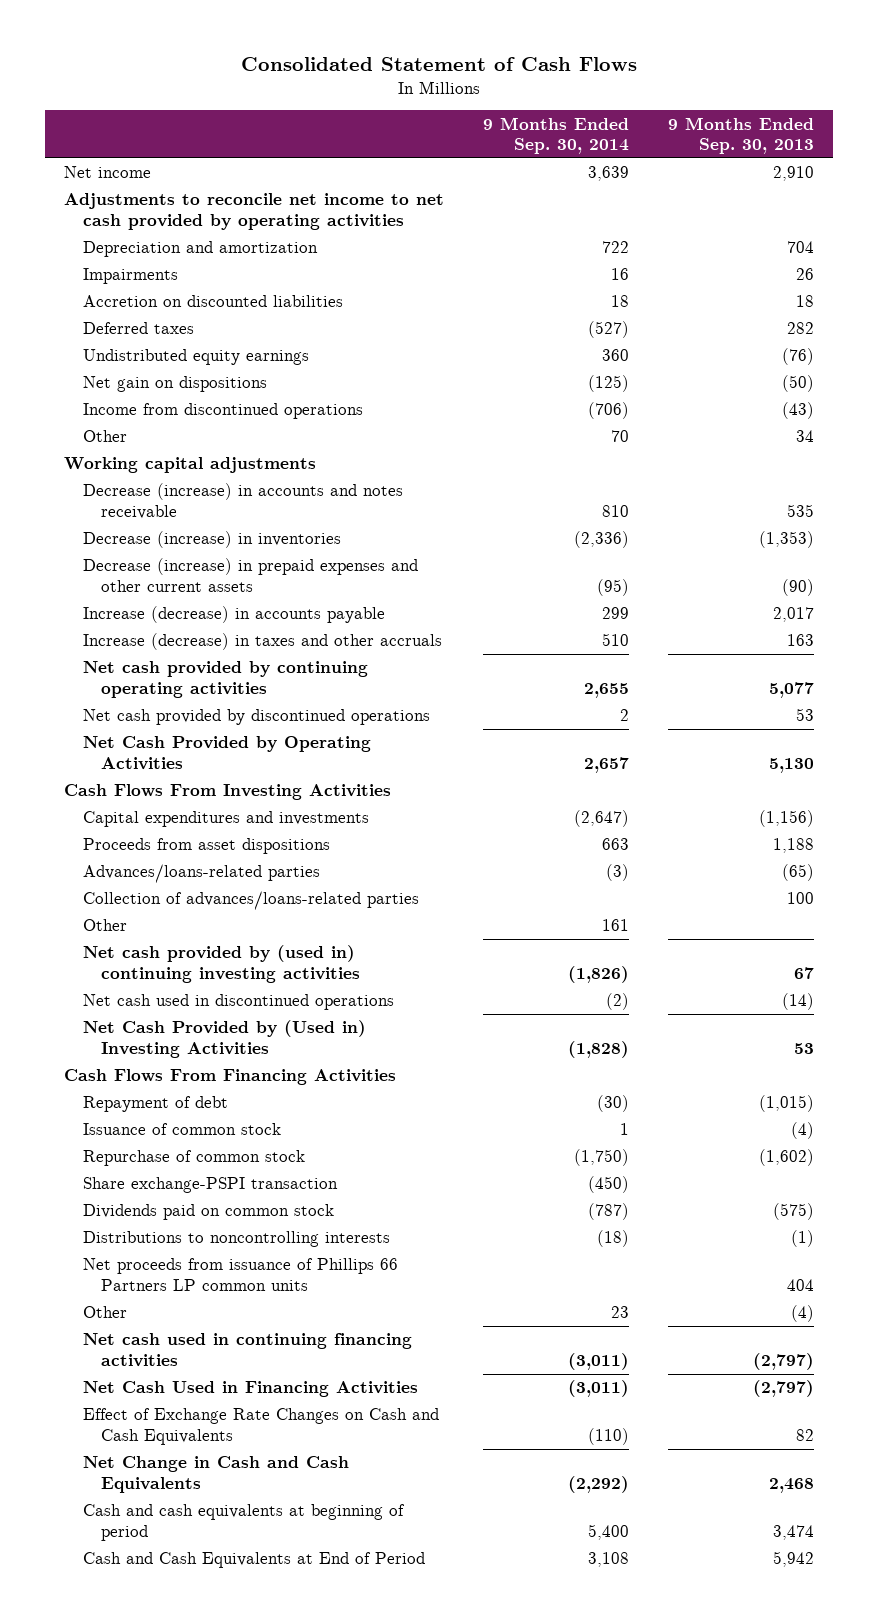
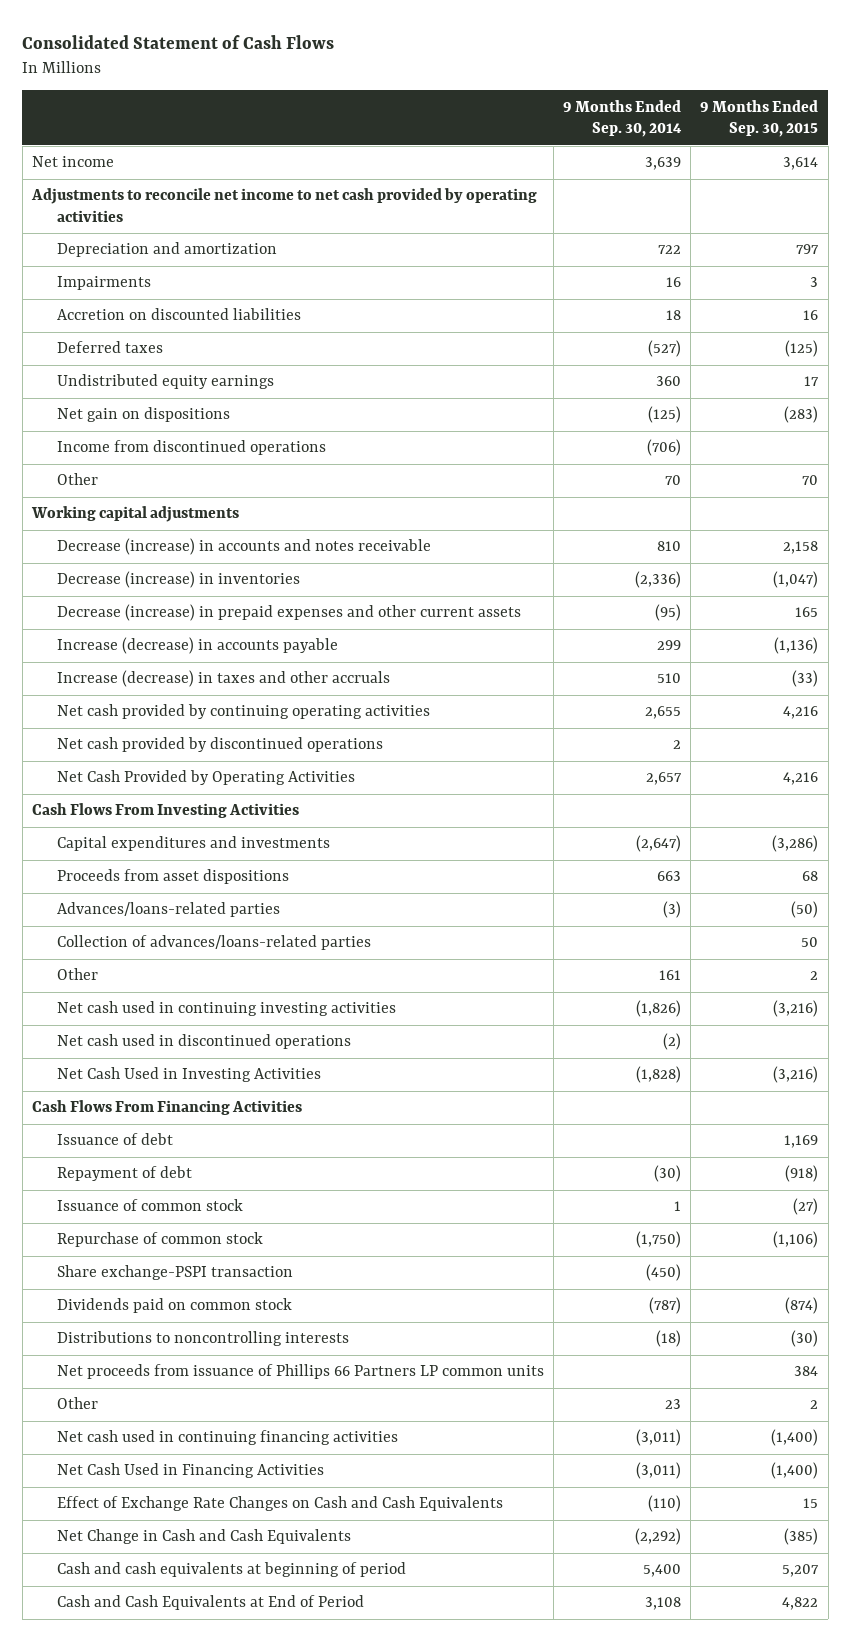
[668,116,815,155] 9 Months Ended Sep. 30, 2013 -> none
none -> [700,99,819,138] 9 Months Ended Sep. 30, 2015
[82,945,360,983] Net cash provided by (used in) continuing investing activities -> [56,1001,396,1017] Net cash used in continuing investing activities
[82,1020,366,1058] Net Cash Provided by (Used in) Investing Activities -> [56,1067,321,1083] Net Cash Used in Investing Activities
none -> [56,1133,173,1146] Issuance of debt

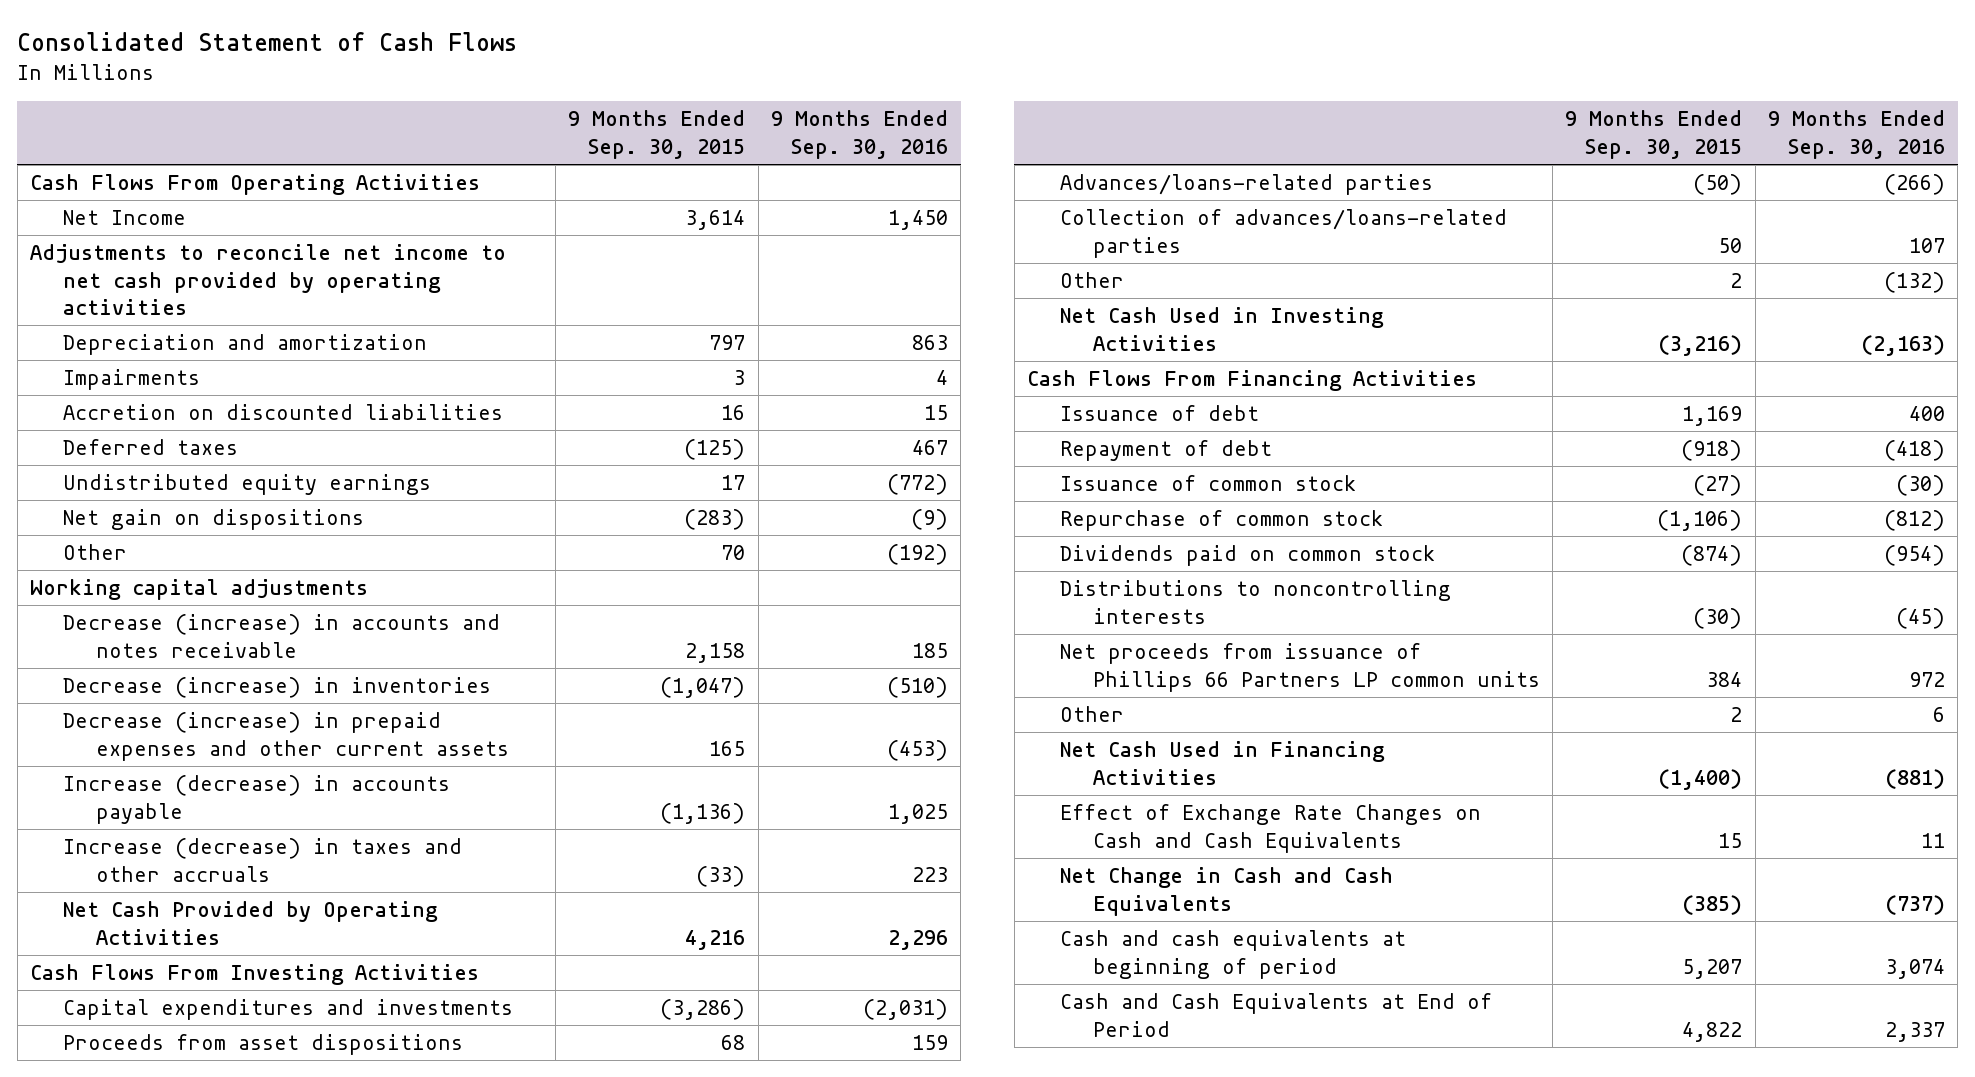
[562,99,682,138] 9 Months Ended Sep. 30, 2014 -> none
none -> [770,110,948,159] 9 Months Ended Sep. 30, 2016
none -> [30,174,481,196] Cash Flows From Operating Activities
[31,156,114,168] Net income -> [62,210,186,226] Net Income
[56,440,326,456] Income from discontinued operations -> none
[56,704,430,720] Net cash provided by continuing operating activities -> none
[56,737,383,753] Net cash provided by discontinued operations -> none
[56,1001,396,1017] Net cash used in continuing investing activities -> none
[56,1034,351,1050] Net cash used in discontinued operations -> none
[56,1265,293,1281] Share exchange-PSPI transaction -> none
[56,1430,398,1446] Net cash used in continuing financing activities -> none

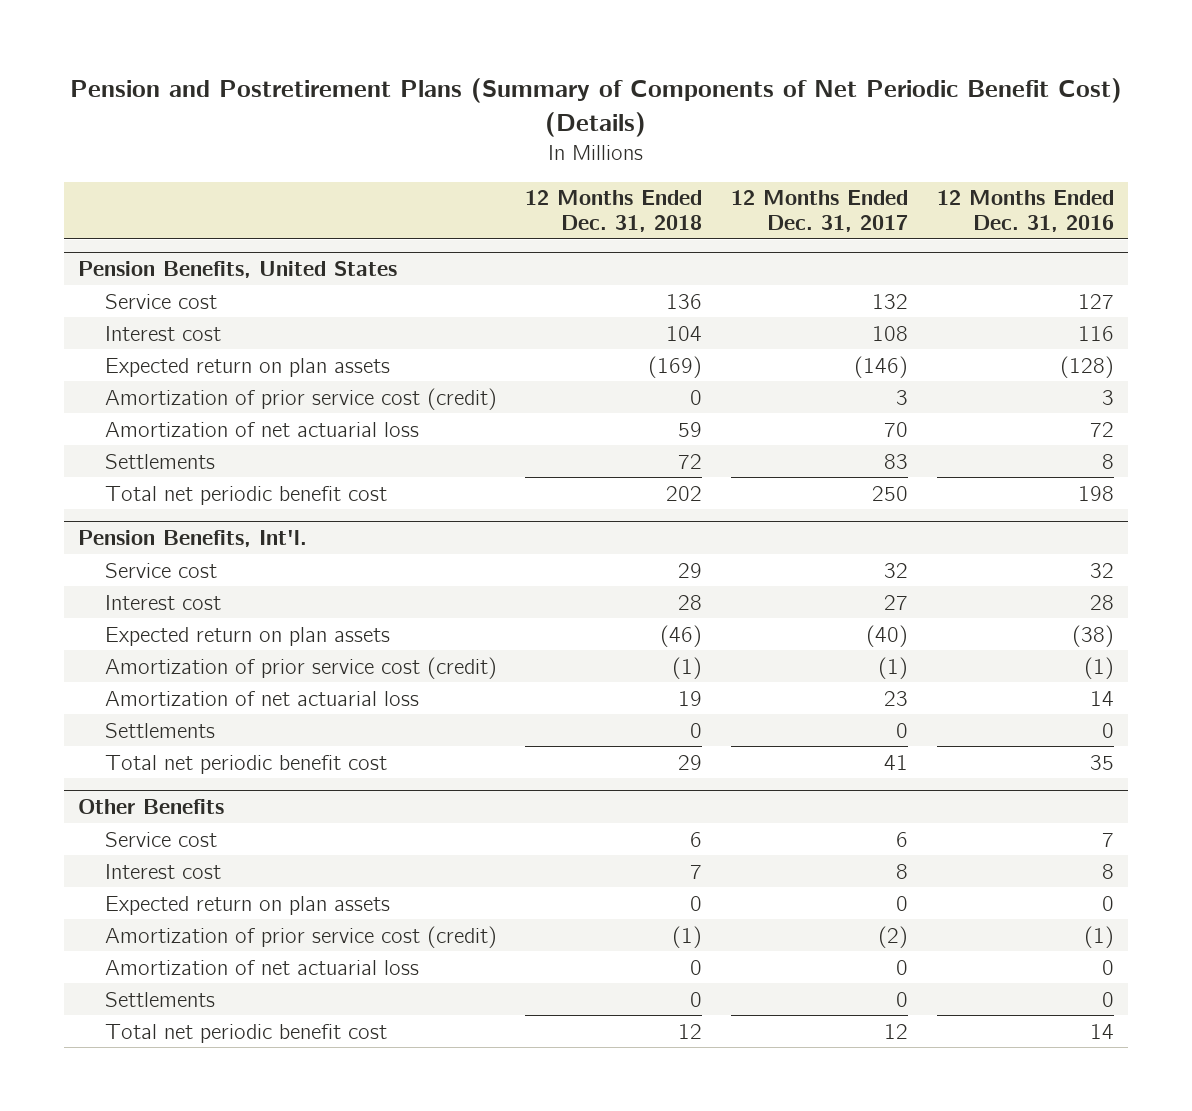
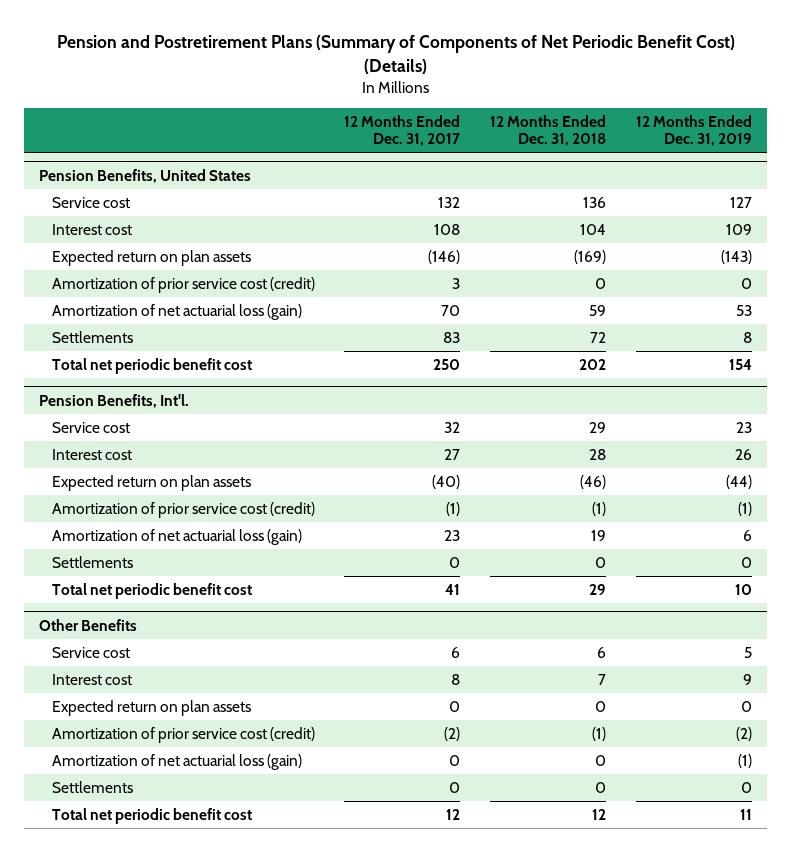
[936,190,1114,233] 12 Months Ended Dec. 31, 2016 -> none
none -> [636,114,753,147] 12 Months Ended Dec. 31, 2019
[104,421,419,437] Amortization of net actuarial loss -> [51,303,302,320] Amortization of net actuarial loss (gain)
[104,690,419,706] Amortization of net actuarial loss -> [51,528,302,545] Amortization of net actuarial loss (gain)
[104,959,419,975] Amortization of net actuarial loss -> [51,753,302,770] Amortization of net actuarial loss (gain)

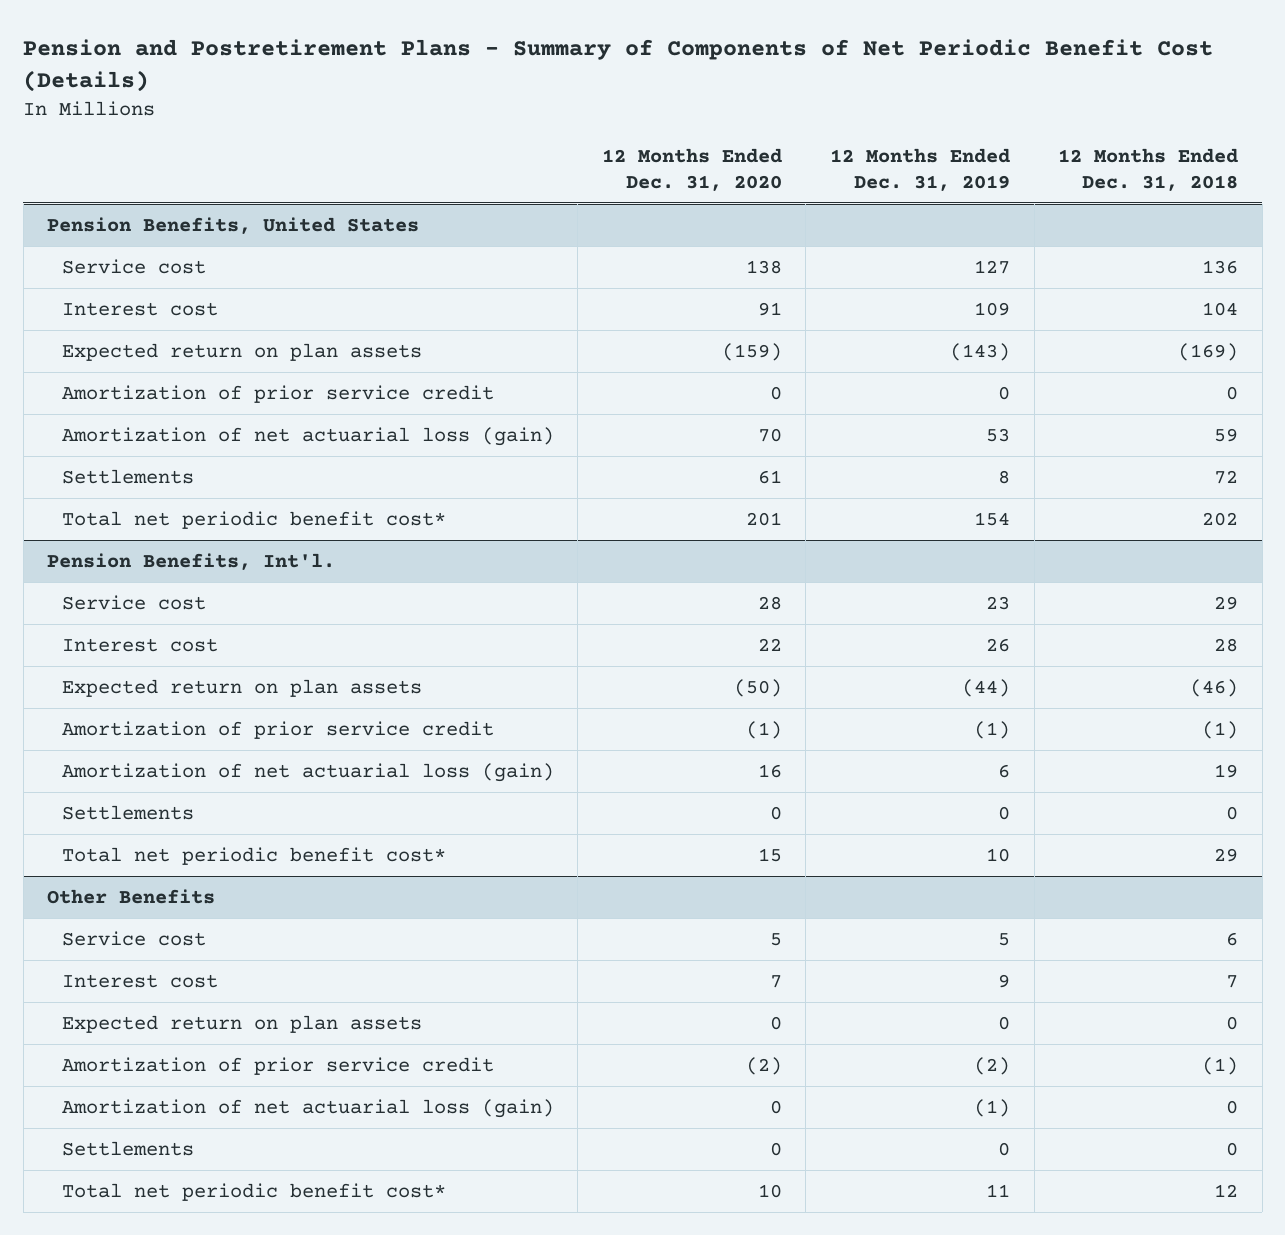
[56,35,735,74] Pension and Postretirement Plans (Summary of Components of Net Periodic Benefit Cost) (Details) -> [23,39,1214,92] Pension and Postretirement Plans - Summary of Components of Net Periodic Benefit Cost (Details)
[344,114,461,147] 12 Months Ended Dec. 31, 2017 -> none
none -> [601,147,782,191] 12 Months Ended Dec. 31, 2020
[51,276,315,293] Amortization of prior service cost (credit) -> [61,384,494,403] Amortization of prior service credit
[51,357,252,374] Total net periodic benefit cost -> [61,510,446,529] Total net periodic benefit cost*
[51,501,315,518] Amortization of prior service cost (credit) -> [61,720,494,739] Amortization of prior service credit
[51,582,252,599] Total net periodic benefit cost -> [61,846,446,865] Total net periodic benefit cost*
[51,726,315,743] Amortization of prior service cost (credit) -> [61,1056,494,1075] Amortization of prior service credit
[51,807,252,824] Total net periodic benefit cost -> [61,1182,446,1201] Total net periodic benefit cost*

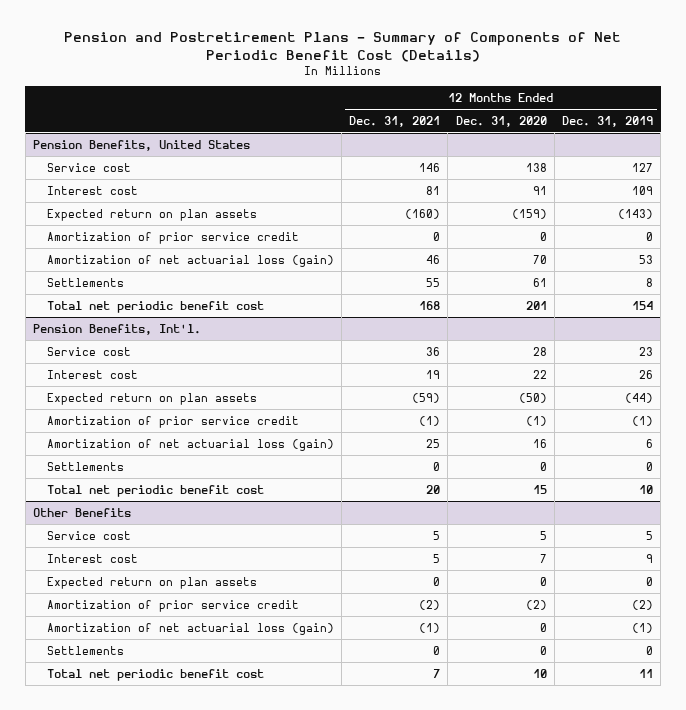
[1058,147,1239,191] 12 Months Ended Dec. 31, 2018 -> none
none -> [349,115,441,127] Dec. 31, 2021
[61,510,446,529] Total net periodic benefit cost* -> [46,300,264,313] Total net periodic benefit cost
[61,846,446,865] Total net periodic benefit cost* -> [46,484,264,497] Total net periodic benefit cost
[61,1182,446,1201] Total net periodic benefit cost* -> [46,668,264,681] Total net periodic benefit cost

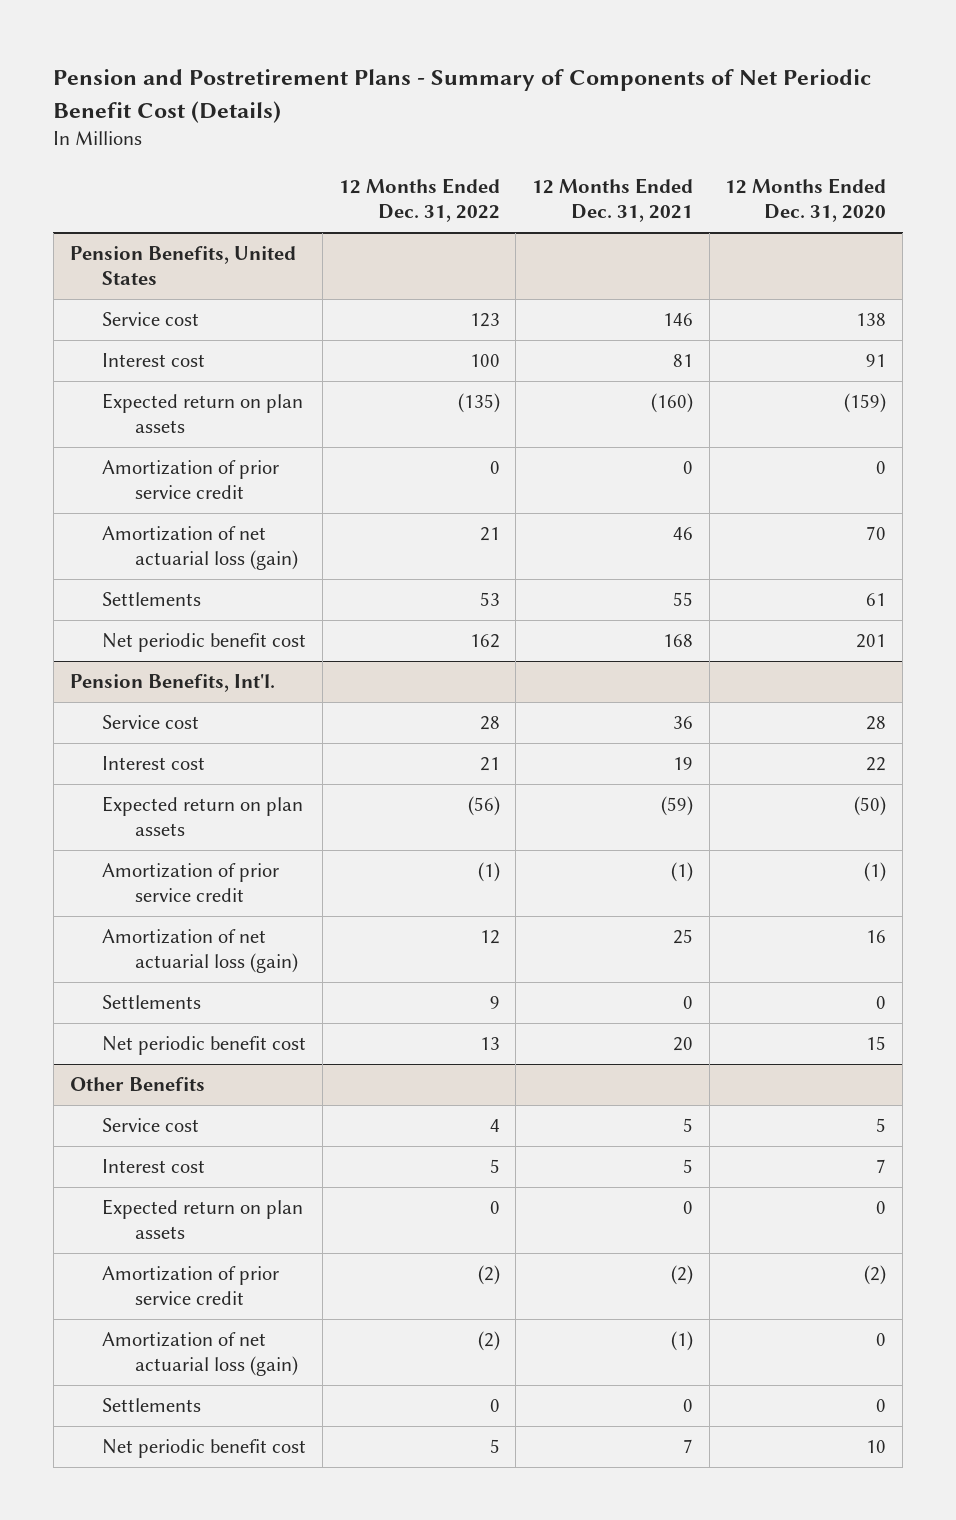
[561,115,653,127] Dec. 31, 2019 -> none
none -> [338,178,500,223] 12 Months Ended Dec. 31, 2022
[46,300,264,313] Total net periodic benefit cost -> [102,633,307,653] Net periodic benefit cost
[46,484,264,497] Total net periodic benefit cost -> [102,1036,307,1056] Net periodic benefit cost
[46,668,264,681] Total net periodic benefit cost -> [102,1439,307,1459] Net periodic benefit cost

